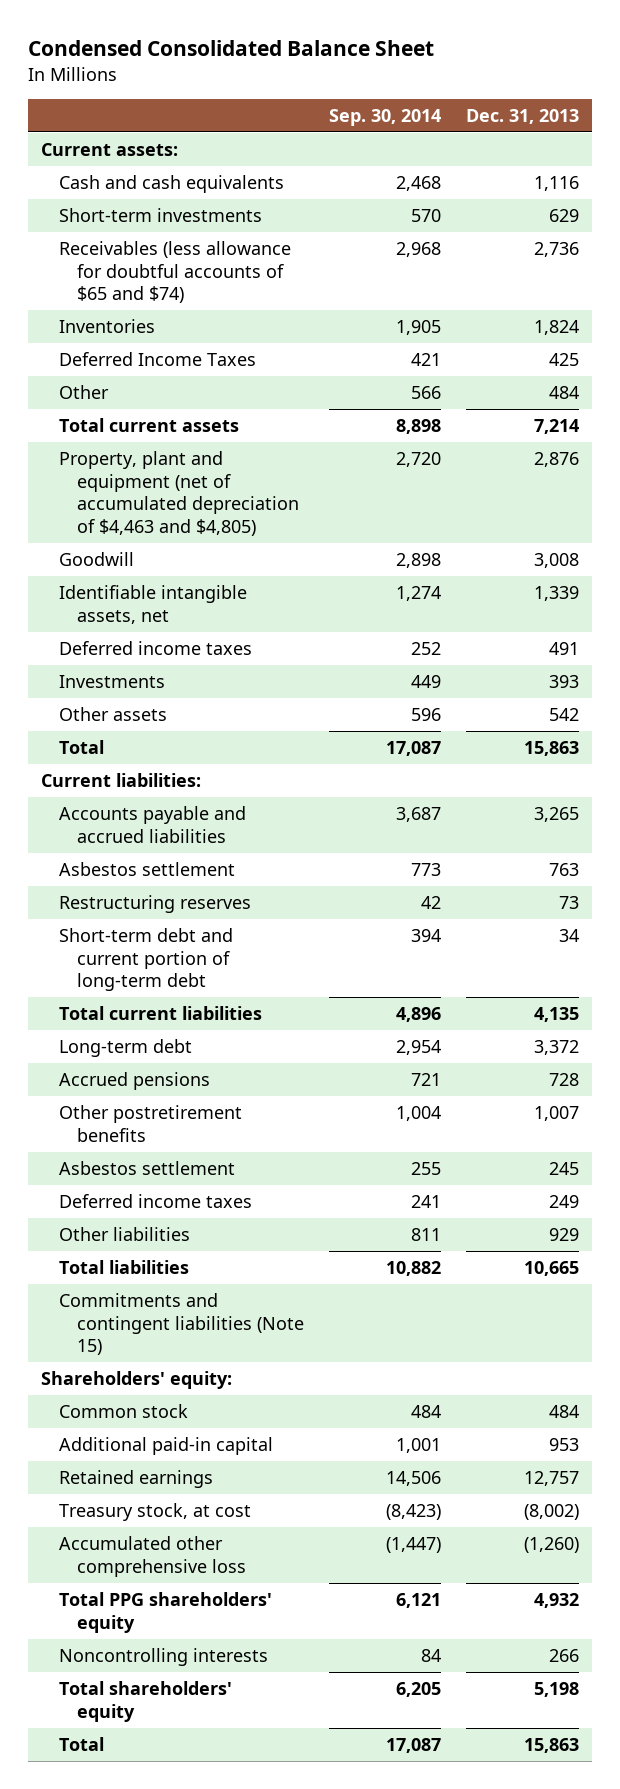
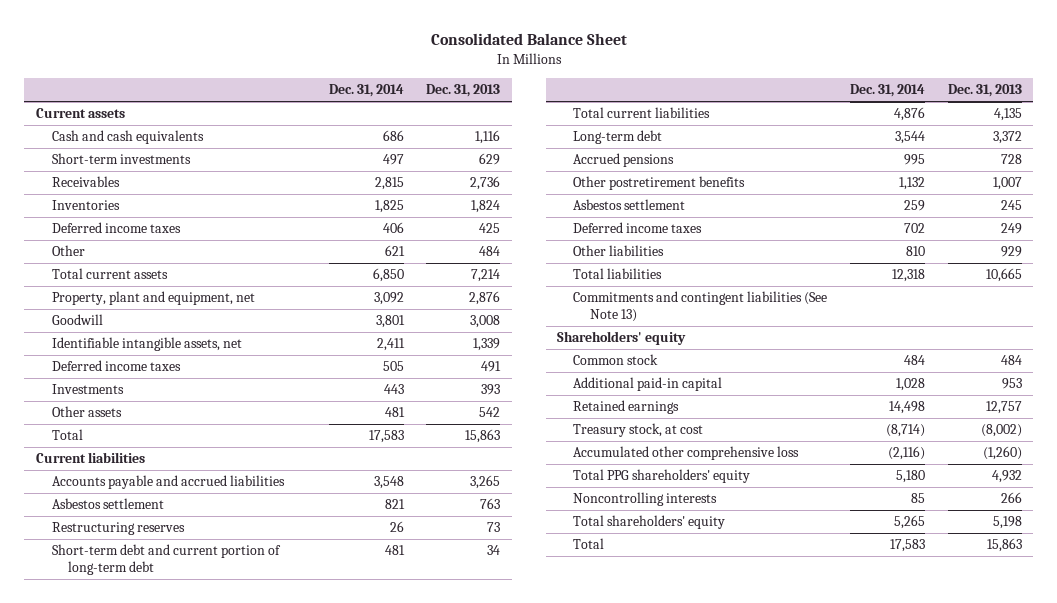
[28,40,435,57] Condensed Consolidated Balance Sheet -> [430,33,627,46] Consolidated Balance Sheet
[329,108,442,126] Sep. 30, 2014 -> none
none -> [328,83,404,97] Dec. 31, 2014
[40,142,178,156] Current assets: -> [35,108,125,119] Current assets
[59,240,292,304] Receivables (less allowance for doubtful accounts of $65 and $74) -> [51,176,120,188] Receivables
[59,351,257,366] Deferred Income Taxes -> [51,222,181,234] Deferred income taxes
[59,450,300,537] Property, plant and equipment (net of accumulated depreciation of $4,463 and $4,805) -> [51,291,255,306] Property, plant and equipment, net
[40,772,201,787] Current liabilities: -> [35,452,145,464] Current liabilities
[59,1292,305,1356] Commitments and contingent liabilities (Note 15) -> [573,291,828,322] Commitments and contingent liabilities (See Note 13)
[40,1370,232,1389] Shareholders' equity: -> [557,331,687,346] Shareholders' equity

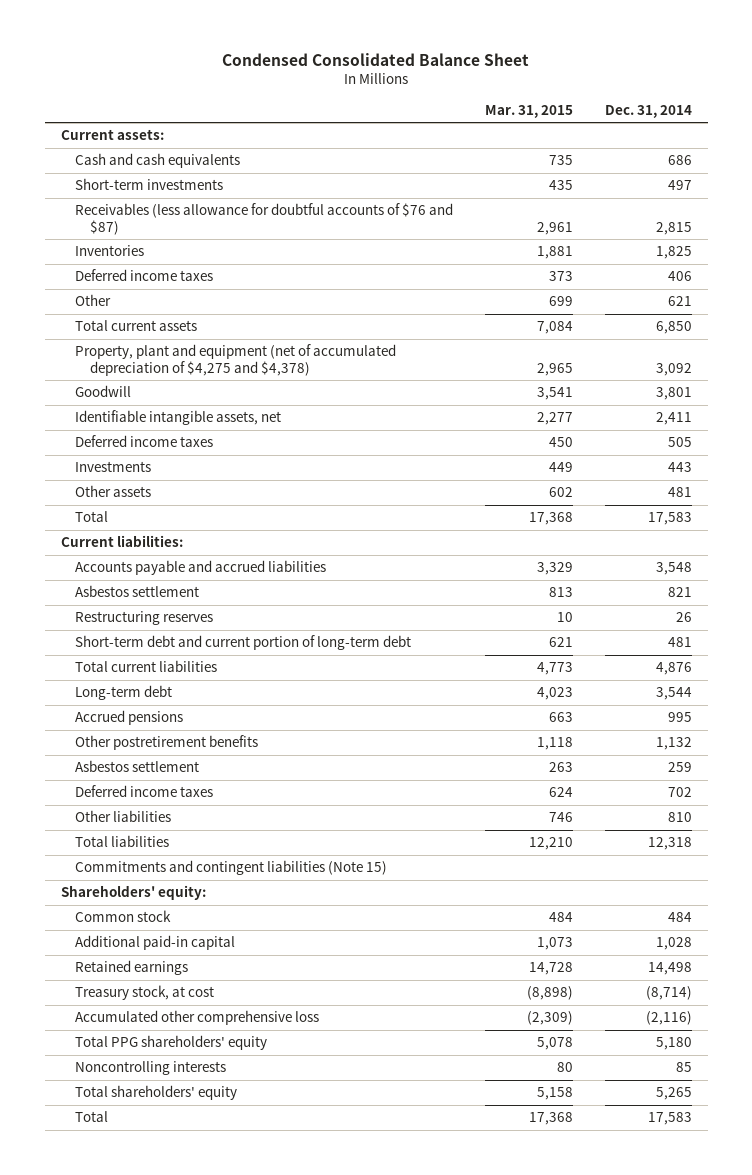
[430,33,627,46] Consolidated Balance Sheet -> [222,52,530,66] Condensed Consolidated Balance Sheet
[426,83,501,97] Dec. 31, 2013 -> none
none -> [485,104,574,118] Mar. 31, 2015
[35,108,125,119] Current assets -> [60,129,164,141] Current assets:
[51,176,120,188] Receivables -> [75,203,454,235] Receivables (less allowance for doubtful accounts of $76 and $87)
[51,291,255,306] Property, plant and equipment, net -> [75,344,397,376] Property, plant and equipment (net of accumulated depreciation of $4,275 and $4,378)
[35,452,145,464] Current liabilities -> [60,535,183,548] Current liabilities:
[573,291,828,322] Commitments and contingent liabilities (See Note 13) -> [75,860,388,876] Commitments and contingent liabilities (Note 15)
[557,331,687,346] Shareholders' equity -> [60,885,206,901] Shareholders' equity:

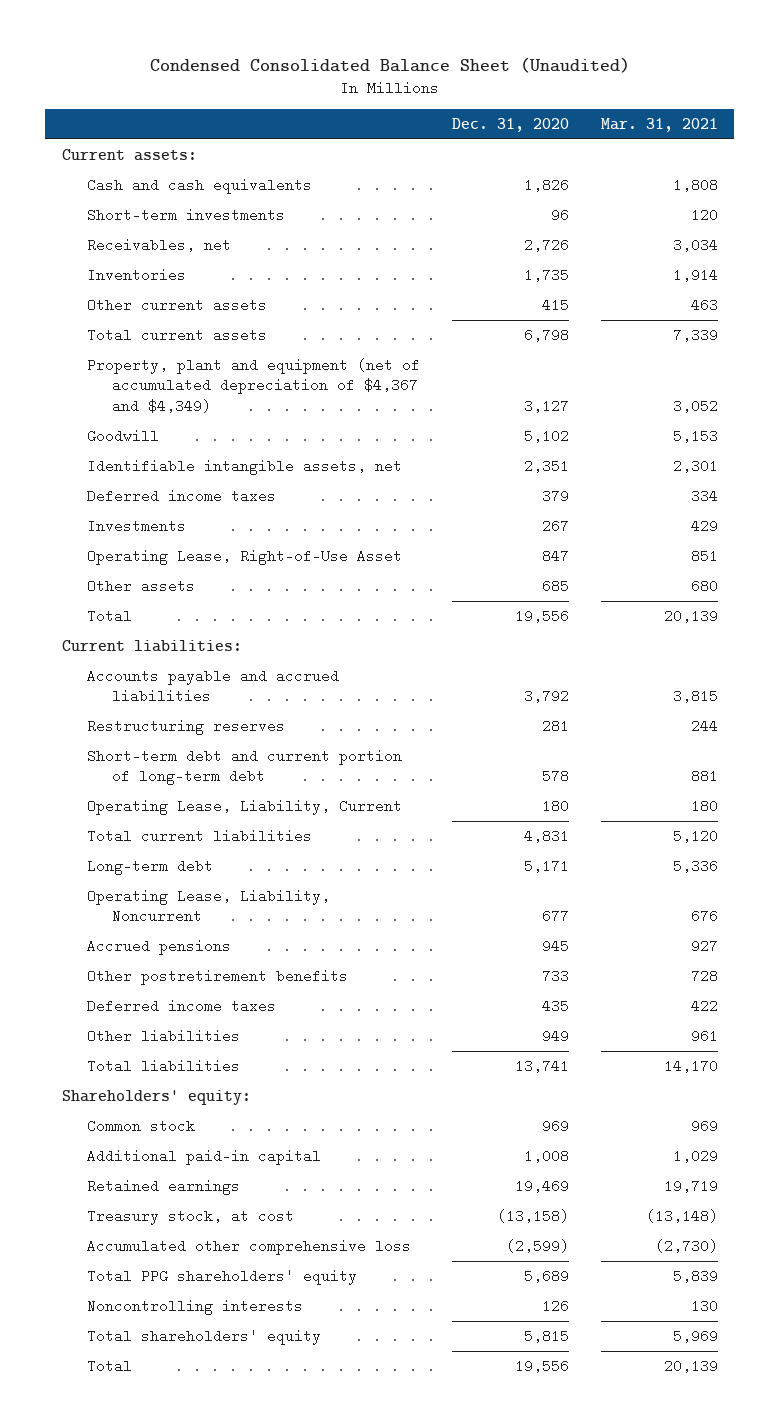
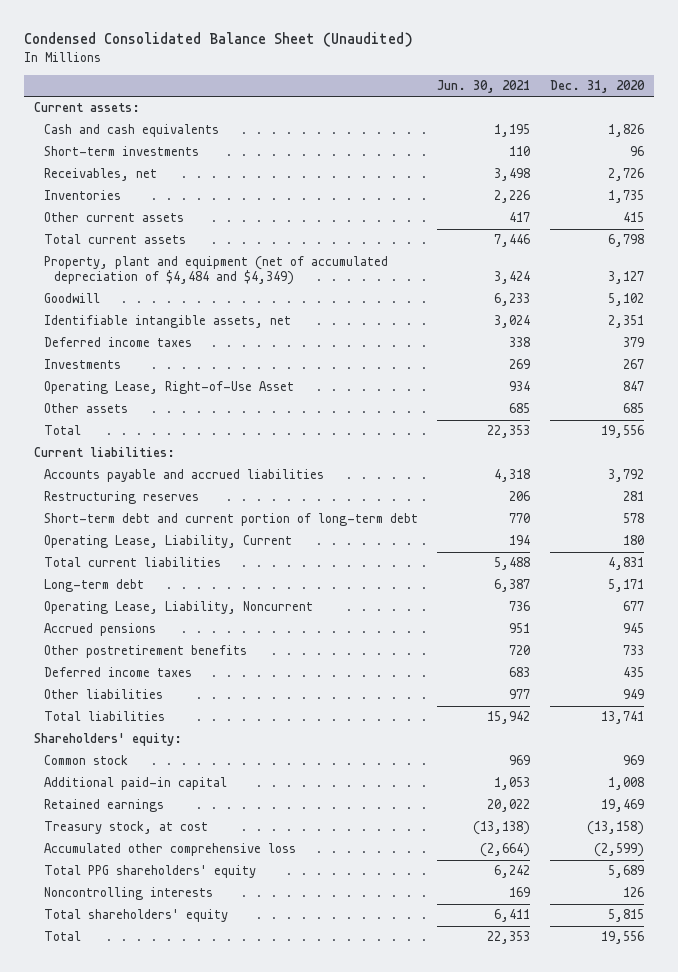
[601,117,719,132] Mar. 31, 2021 -> none
none -> [437,80,531,94] Jun. 30, 2021
[86,357,420,414] Property, plant and equipment (net of accumulated depreciation of $4,367 and $4,349) -> [44,256,389,286] Property, plant and equipment (net of accumulated depreciation of $4,484 and $4,349)

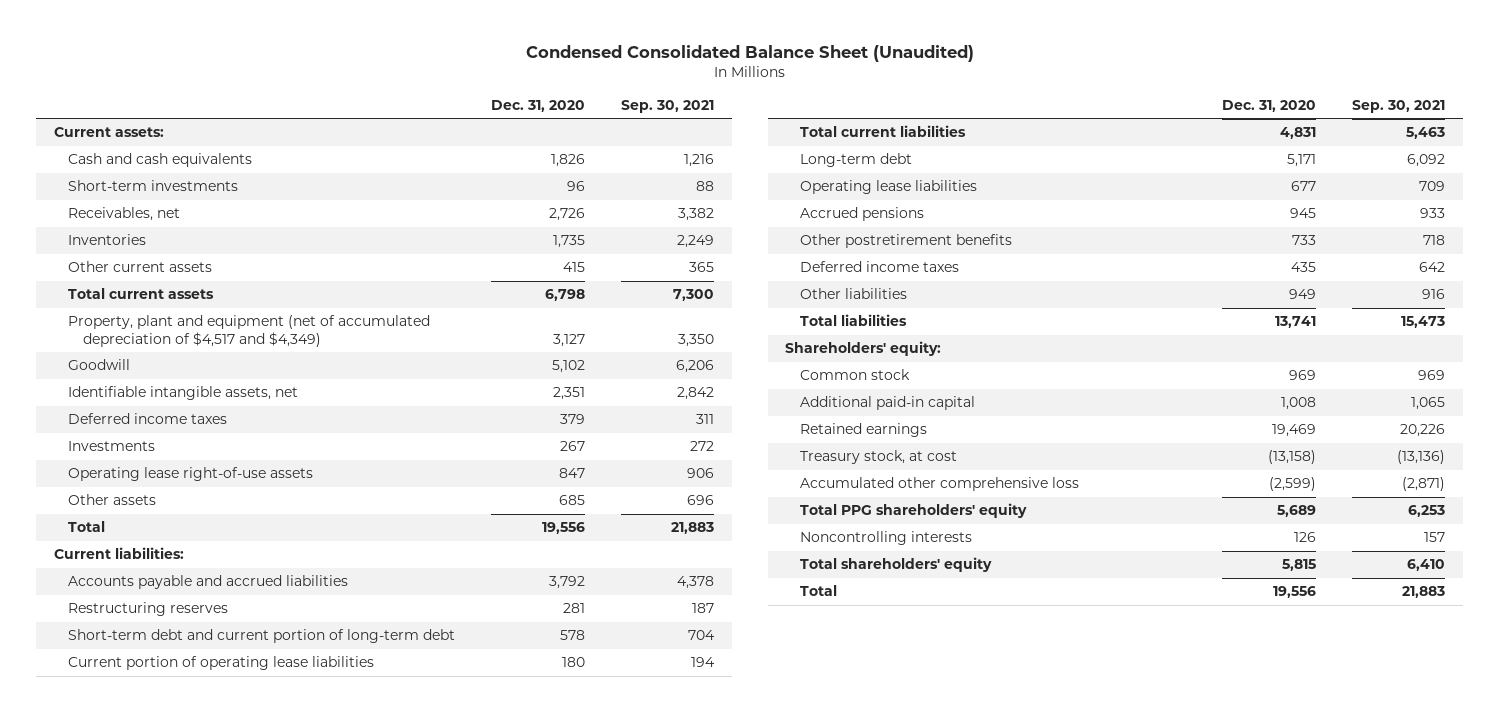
[437,80,531,94] Jun. 30, 2021 -> none
none -> [621,100,715,114] Sep. 30, 2021
[44,256,389,286] Property, plant and equipment (net of accumulated depreciation of $4,484 and $4,349) -> [68,315,431,347] Property, plant and equipment (net of accumulated depreciation of $4,517 and $4,349)
[44,381,295,395] Operating Lease, Right-of-Use Asset -> [68,467,314,482] Operating lease right-of-use assets
[44,535,293,549] Operating Lease, Liability, Current -> [68,656,375,671] Current portion of operating lease liabilities
[44,601,314,615] Operating Lease, Liability, Noncurrent -> [799,180,977,195] Operating lease liabilities

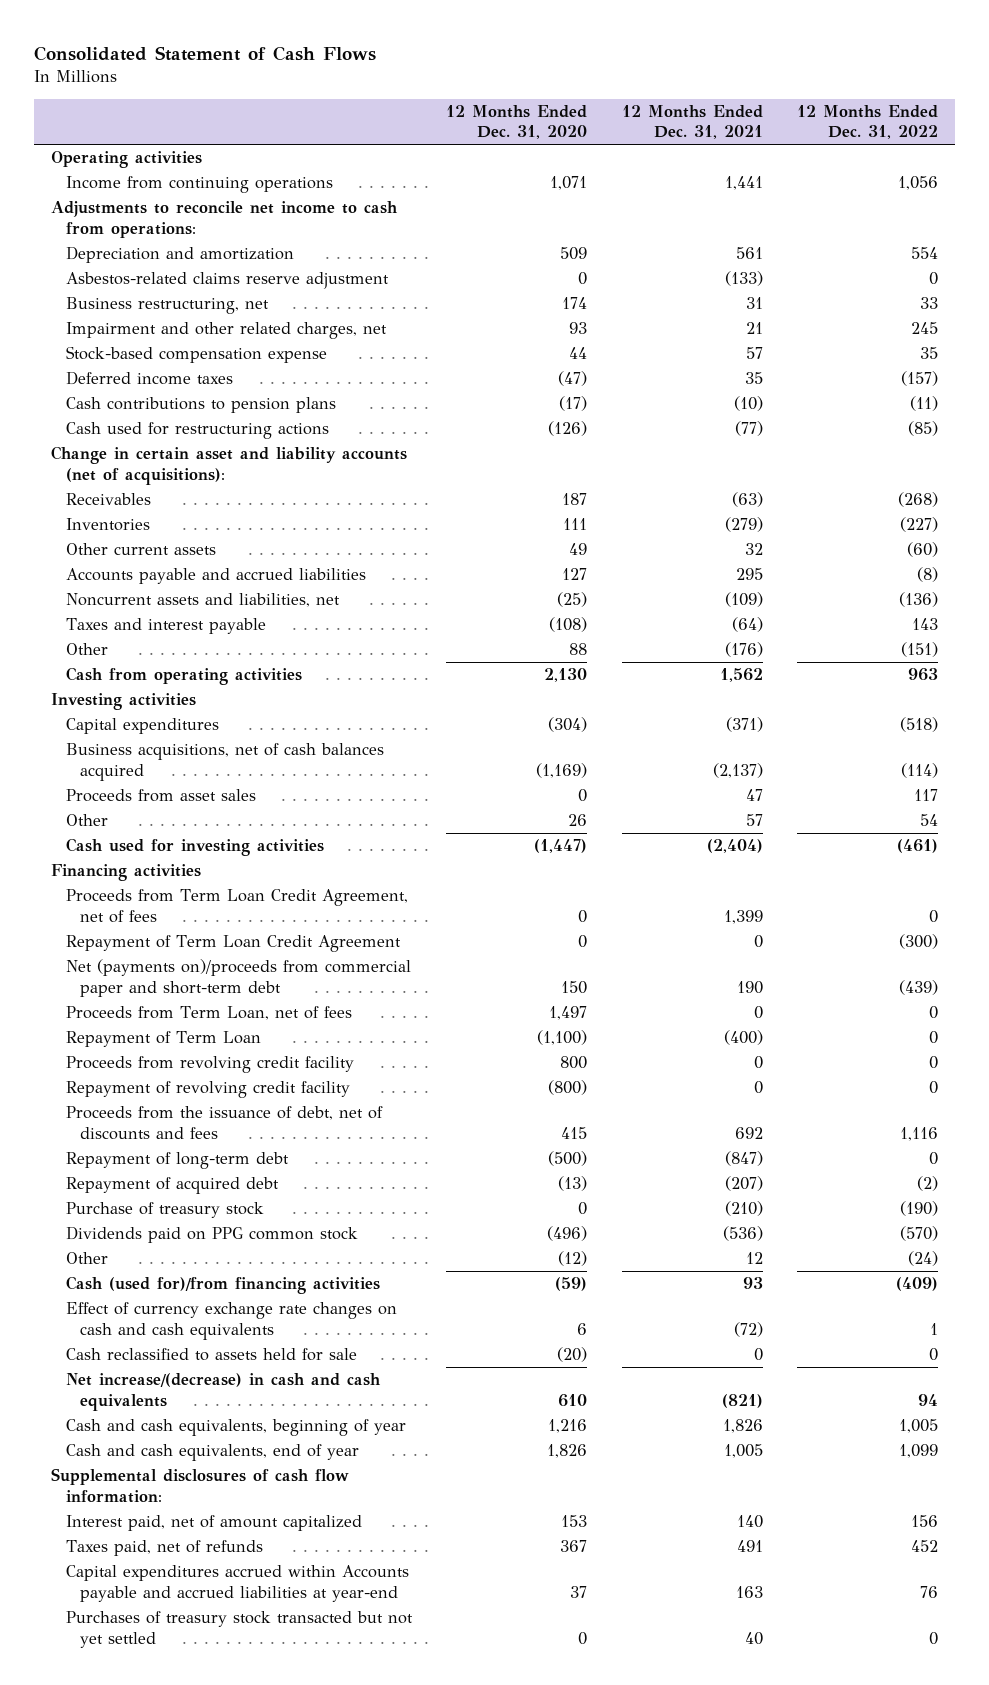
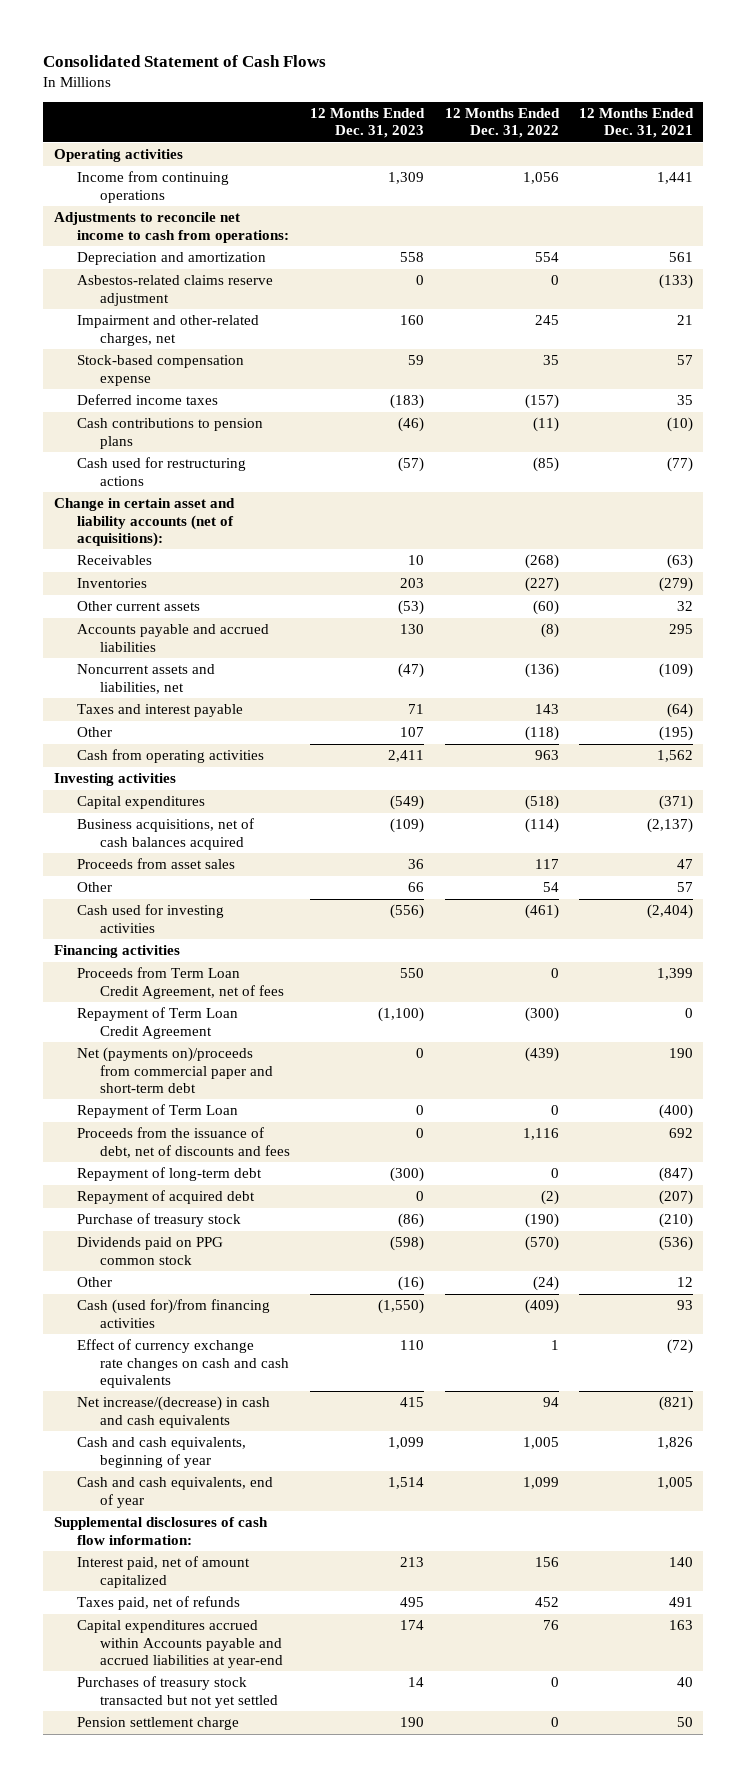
[446,104,588,140] 12 Months Ended Dec. 31, 2020 -> none
none -> [310,107,426,139] 12 Months Ended Dec. 31, 2023
[65,297,269,315] Business restructuring, net -> none
[65,322,387,340] Impairment and other related charges, net -> [76,315,259,346] Impairment and other-related charges, net
[724,642,763,658] (176) -> [659,726,694,742] (195)
[900,642,938,658] (151) -> [524,726,559,742] (118)
[65,1006,352,1021] Proceeds from Term Loan, net of fees -> none
[65,1056,354,1074] Proceeds from revolving credit facility -> none
[65,1081,350,1099] Repayment of revolving credit facility -> none
[65,1348,357,1362] Cash reclassified to assets held for sale -> none
none -> [76,1717,239,1731] Pension settlement charge

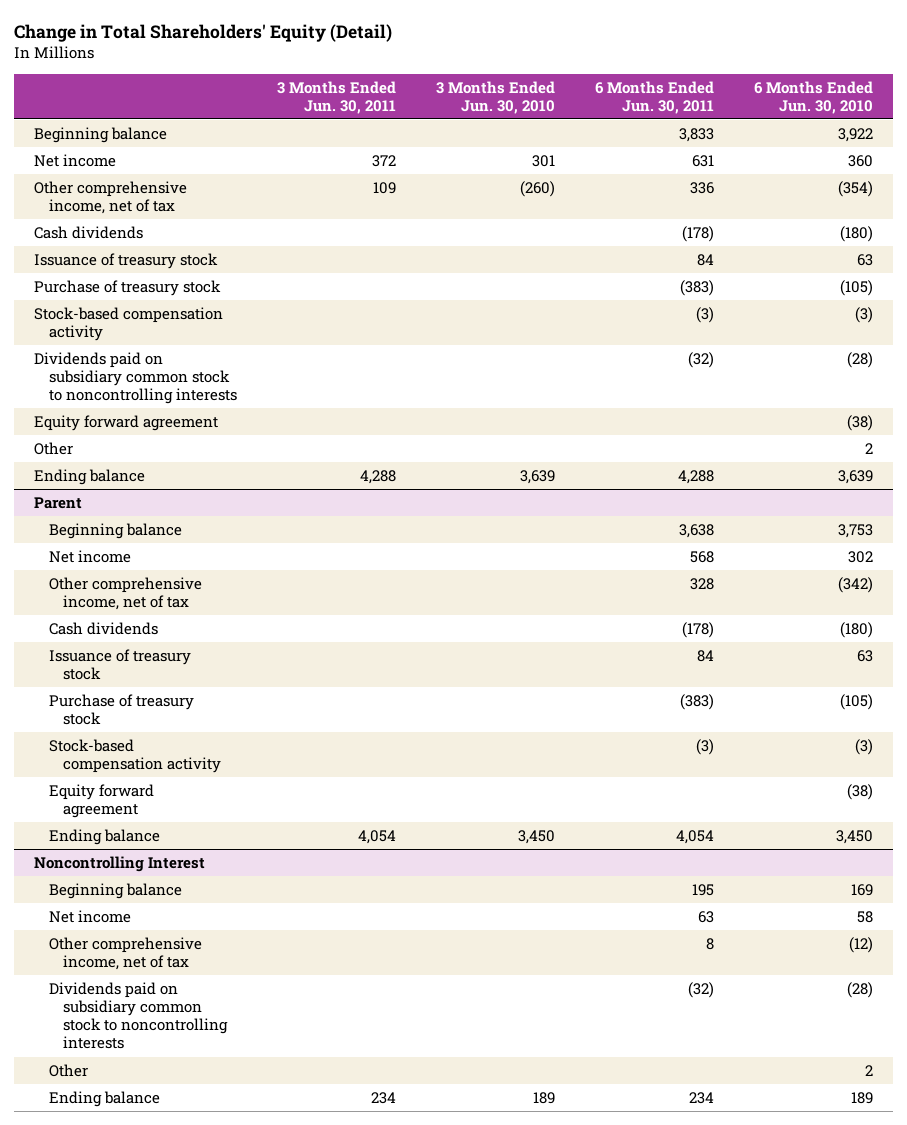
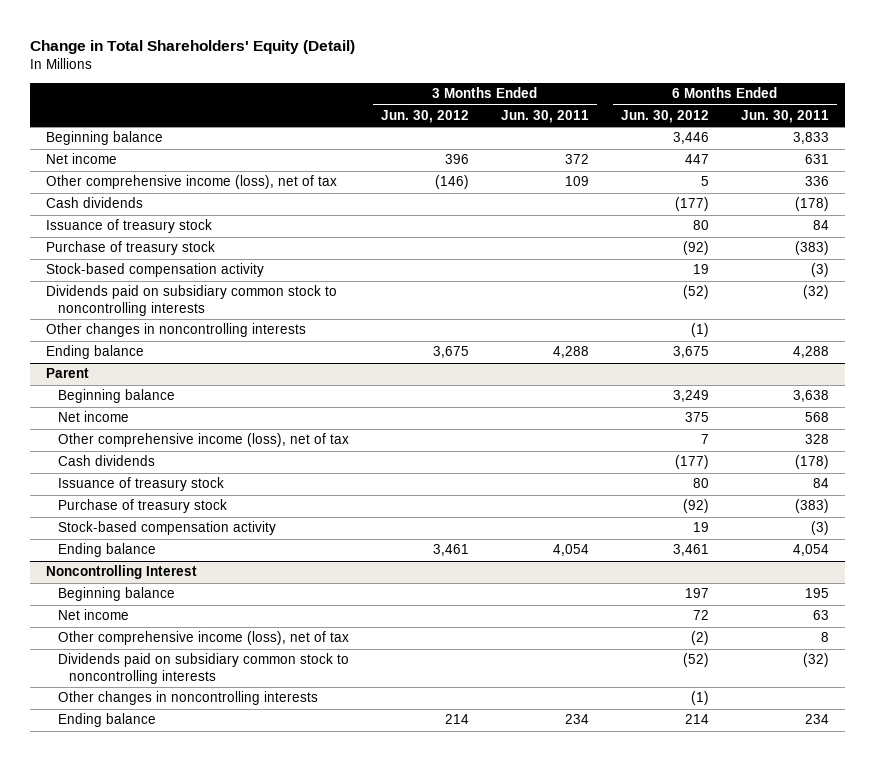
[435,80,555,114] 3 Months Ended Jun. 30, 2010 -> none
[753,80,873,114] 6 Months Ended Jun. 30, 2010 -> none
none -> [380,109,469,123] Jun. 30, 2012
none -> [621,109,710,123] Jun. 30, 2012
[34,181,188,215] Other comprehensive income, net of tax -> [46,175,338,190] Other comprehensive income (loss), net of tax
[34,415,219,432] Equity forward agreement -> none
[34,442,74,456] Other -> [46,323,307,338] Other changes in noncontrolling interests
[48,577,202,611] Other comprehensive income, net of tax -> [57,433,349,448] Other comprehensive income (loss), net of tax
[48,784,154,819] Equity forward agreement -> none
[48,937,202,971] Other comprehensive income, net of tax -> [57,631,349,646] Other comprehensive income (loss), net of tax
[48,1064,88,1078] Other -> [57,691,318,706] Other changes in noncontrolling interests

